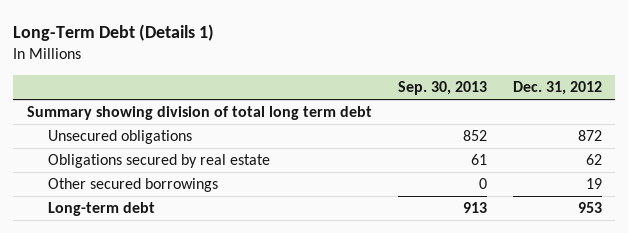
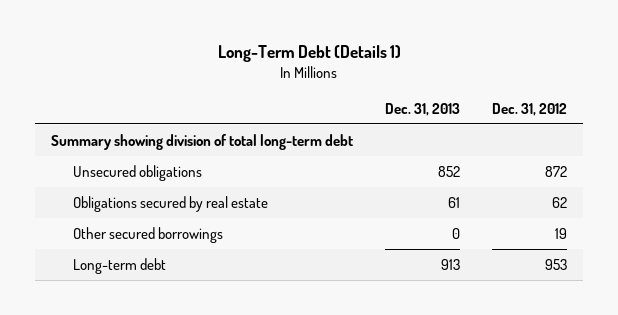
[397,80,487,95] Sep. 30, 2013 -> none
none -> [384,102,460,116] Dec. 31, 2013
[26,106,372,121] Summary showing division of total long term debt -> [50,133,353,150] Summary showing division of total long-term debt

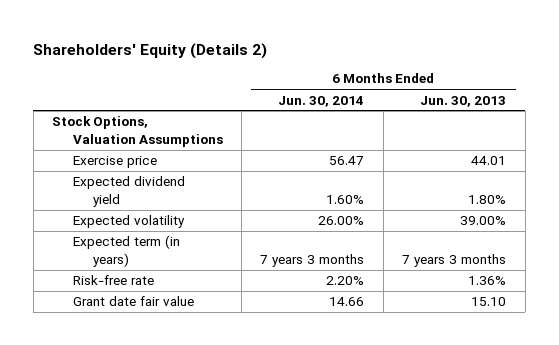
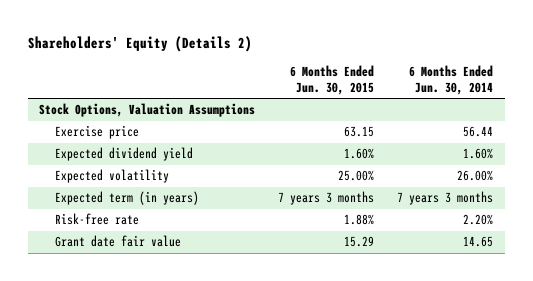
[420,95,507,107] Jun. 30, 2013 -> none
none -> [290,64,375,95] 6 Months Ended Jun. 30, 2015
[329,156,365,166] 56.47 -> [463,126,494,138] 56.44
[329,297,365,307] 14.66 -> [463,236,494,248] 14.65

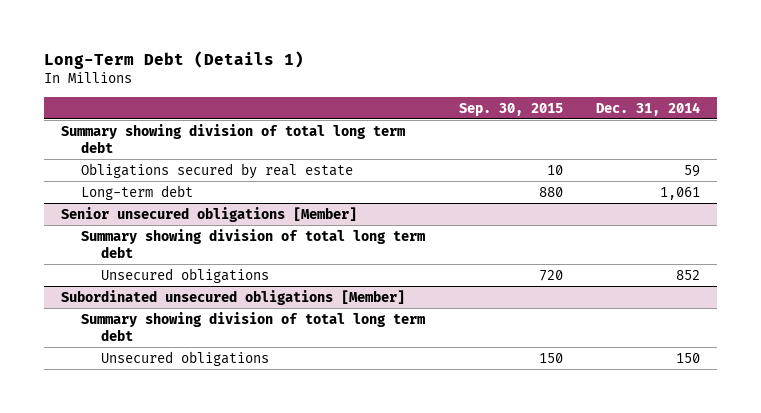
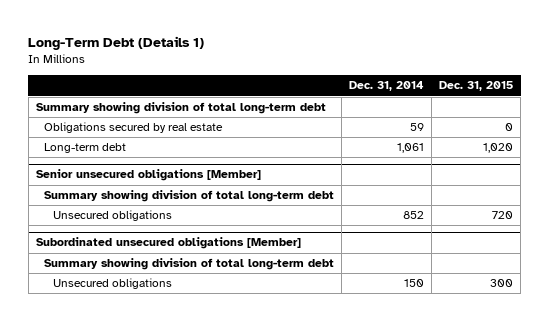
[458,102,563,116] Sep. 30, 2015 -> none
none -> [439,81,514,92] Dec. 31, 2015
[60,123,405,153] Summary showing division of total long term debt -> [35,102,326,115] Summary showing division of total long-term debt
[81,228,426,258] Summary showing division of total long term debt -> [44,190,335,203] Summary showing division of total long-term debt
[81,311,426,341] Summary showing division of total long term debt -> [44,258,335,271] Summary showing division of total long-term debt

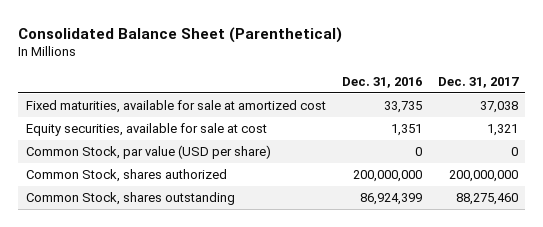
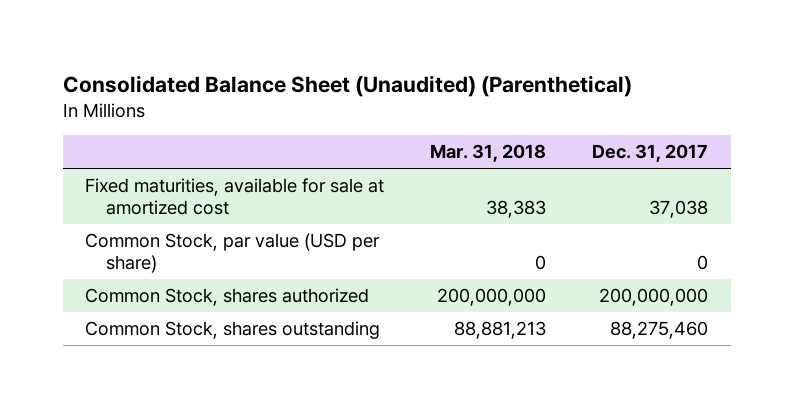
[18,26,343,43] Consolidated Balance Sheet (Parenthetical) -> [62,74,632,97] Consolidated Balance Sheet (Unaudited) (Parenthetical)
[341,76,422,88] Dec. 31, 2016 -> none
none -> [430,144,547,163] Mar. 31, 2018
[25,123,267,137] Equity securities, available for sale at cost -> none

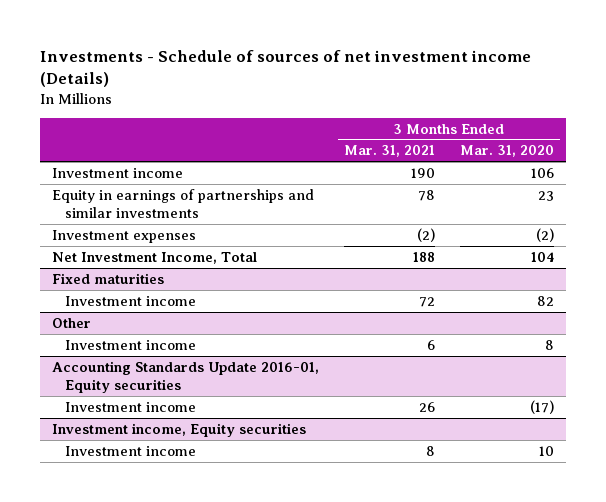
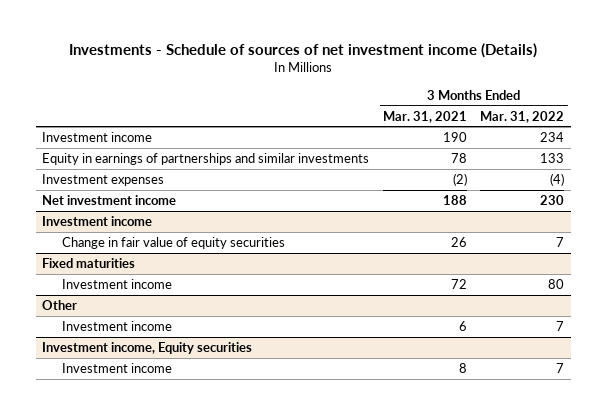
[459,145,554,158] Mar. 31, 2020 -> none
none -> [480,110,565,123] Mar. 31, 2022
[51,251,257,264] Net Investment Income, Total -> [42,194,177,205] Net investment income
none -> [42,215,153,226] Investment income
none -> [62,236,286,249] Change in fair value of equity securities
[51,360,319,393] Accounting Standards Update 2016-01, Equity securities -> none
[64,401,196,412] Investment income -> none

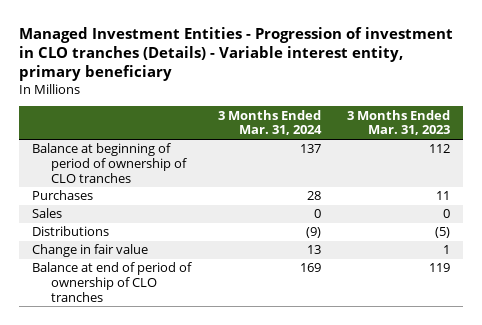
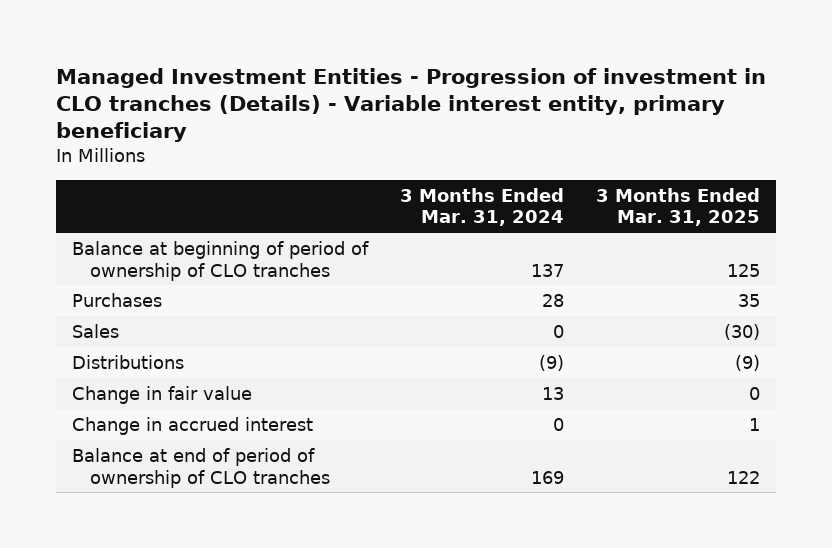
[346,109,450,136] 3 Months Ended Mar. 31, 2023 -> none
none -> [595,187,760,227] 3 Months Ended Mar. 31, 2025
none -> [72,416,314,435] Change in accrued interest

